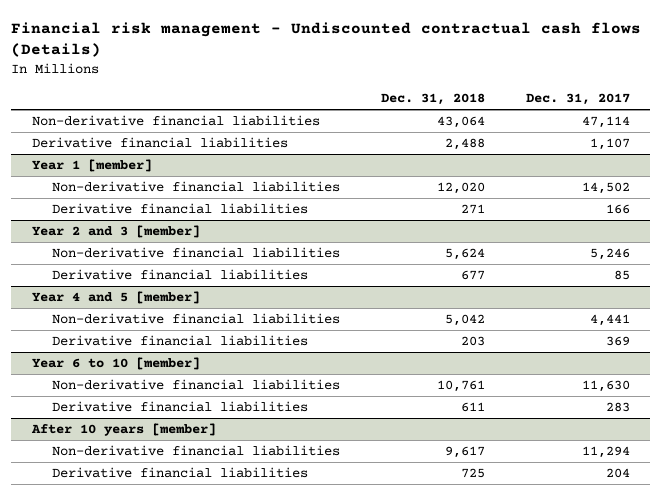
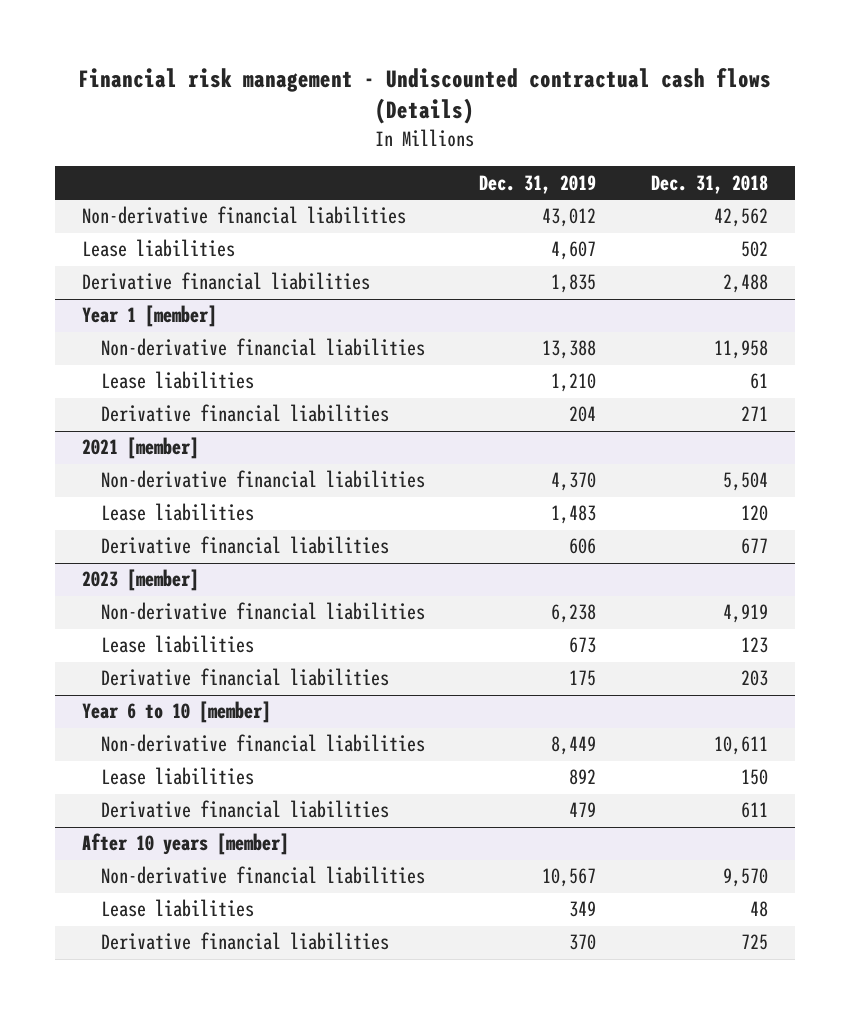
[525,93,630,106] Dec. 31, 2017 -> none
none -> [479,174,597,194] Dec. 31, 2019
[437,116,486,129] 43,064 -> [713,208,768,228] 42,562
none -> [82,239,236,258] Lease liabilities
[437,182,486,195] 12,020 -> [713,340,768,360] 11,958
none -> [101,371,255,390] Lease liabilities
[31,225,200,239] Year 2 and 3 [member] -> [82,437,200,460] 2021 [member]
[445,248,486,261] 5,624 -> [722,472,768,492] 5,504
none -> [101,503,255,522] Lease liabilities
[31,291,200,305] Year 4 and 5 [member] -> [82,569,200,592] 2023 [member]
[445,314,486,327] 5,042 -> [722,604,768,624] 4,919
none -> [101,635,255,654] Lease liabilities
[437,380,486,393] 10,761 -> [713,736,768,756] 10,611
none -> [101,767,255,786] Lease liabilities
[445,446,486,459] 9,617 -> [722,868,768,888] 9,570
none -> [101,899,255,918] Lease liabilities

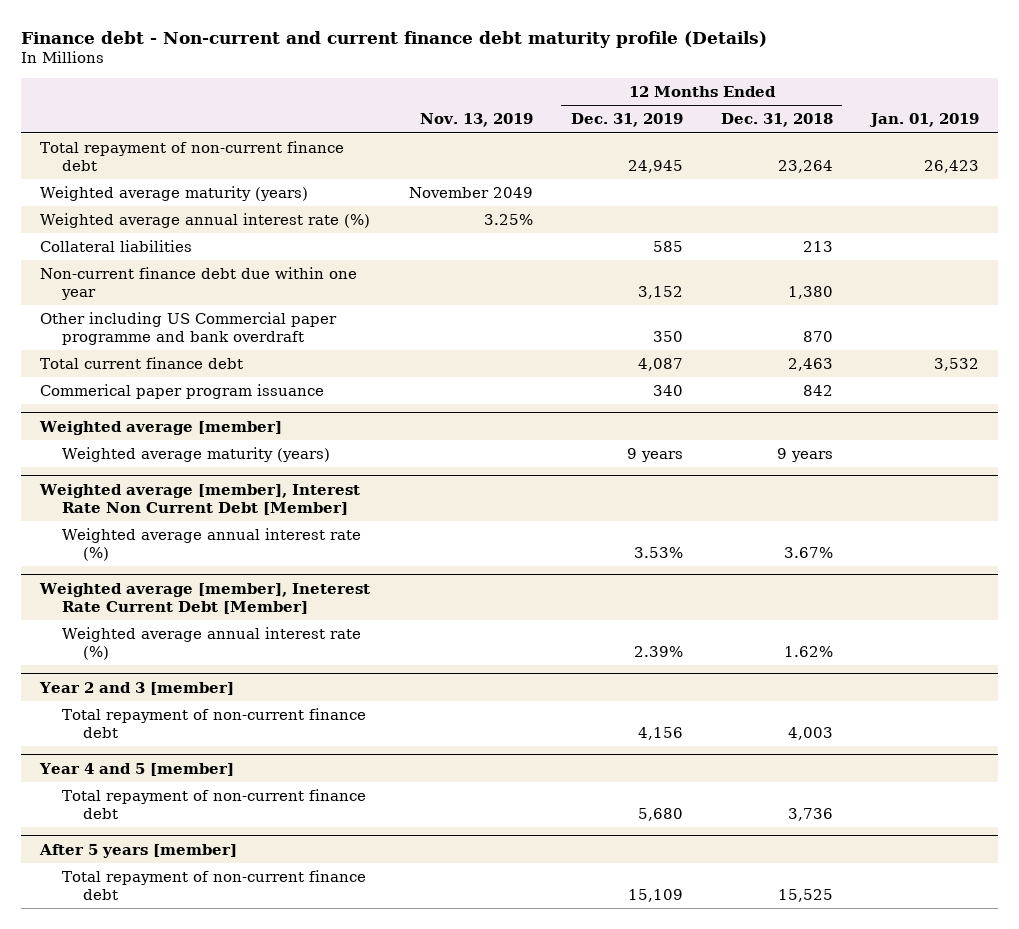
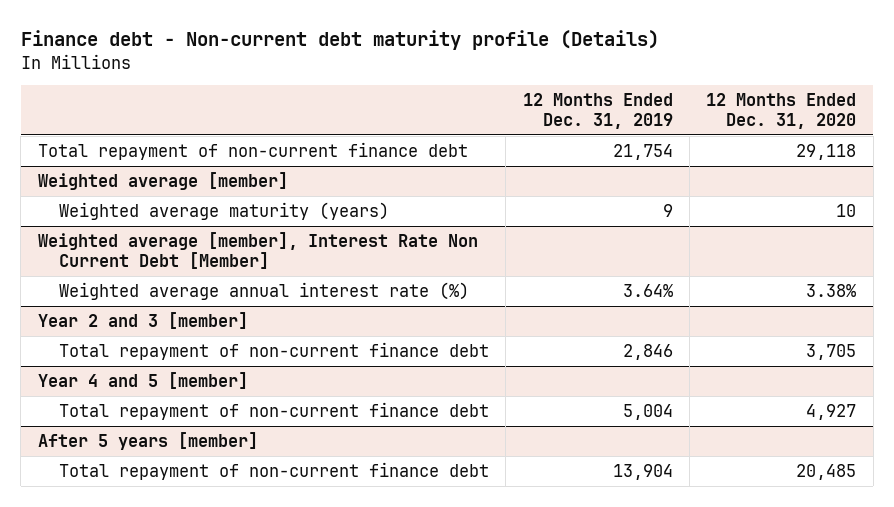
[21,30,768,48] Finance debt - Non-current and current finance debt maturity profile (Details) -> [20,30,659,51] Finance debt - Non-current debt maturity profile (Details)
[419,113,533,128] Nov. 13, 2019 -> none
[720,113,833,128] Dec. 31, 2018 -> none
[869,113,980,128] Jan. 01, 2019 -> none
none -> [706,92,857,129] 12 Months Ended Dec. 31, 2020
[40,185,309,201] Weighted average maturity (years) -> none
[40,212,371,228] Weighted average annual interest rate (%) -> none
[40,239,193,252] Collateral liabilities -> none
[40,266,358,300] Non-current finance debt due within one year -> none
[40,311,338,345] Other including US Commercial paper programme and bank overdraft -> none
[40,356,244,369] Total current finance debt -> none
[40,383,325,399] Commerical paper program issuance -> none
[627,159,683,173] 24,945 -> [612,143,673,160] 21,754
[626,447,683,462] 9 years -> [662,203,673,217] 9
[39,582,371,614] Weighted average [member], Ineterest Rate Current Debt [Member] -> none
[61,626,361,660] Weighted average annual interest rate (%) -> none
[633,546,683,558] 3.53% -> [622,283,673,297] 3.64%
[637,726,683,740] 4,156 -> [622,343,673,360] 2,846
[637,807,683,821] 5,680 -> [622,403,673,420] 5,004
[627,888,683,902] 15,109 -> [612,463,673,480] 13,904

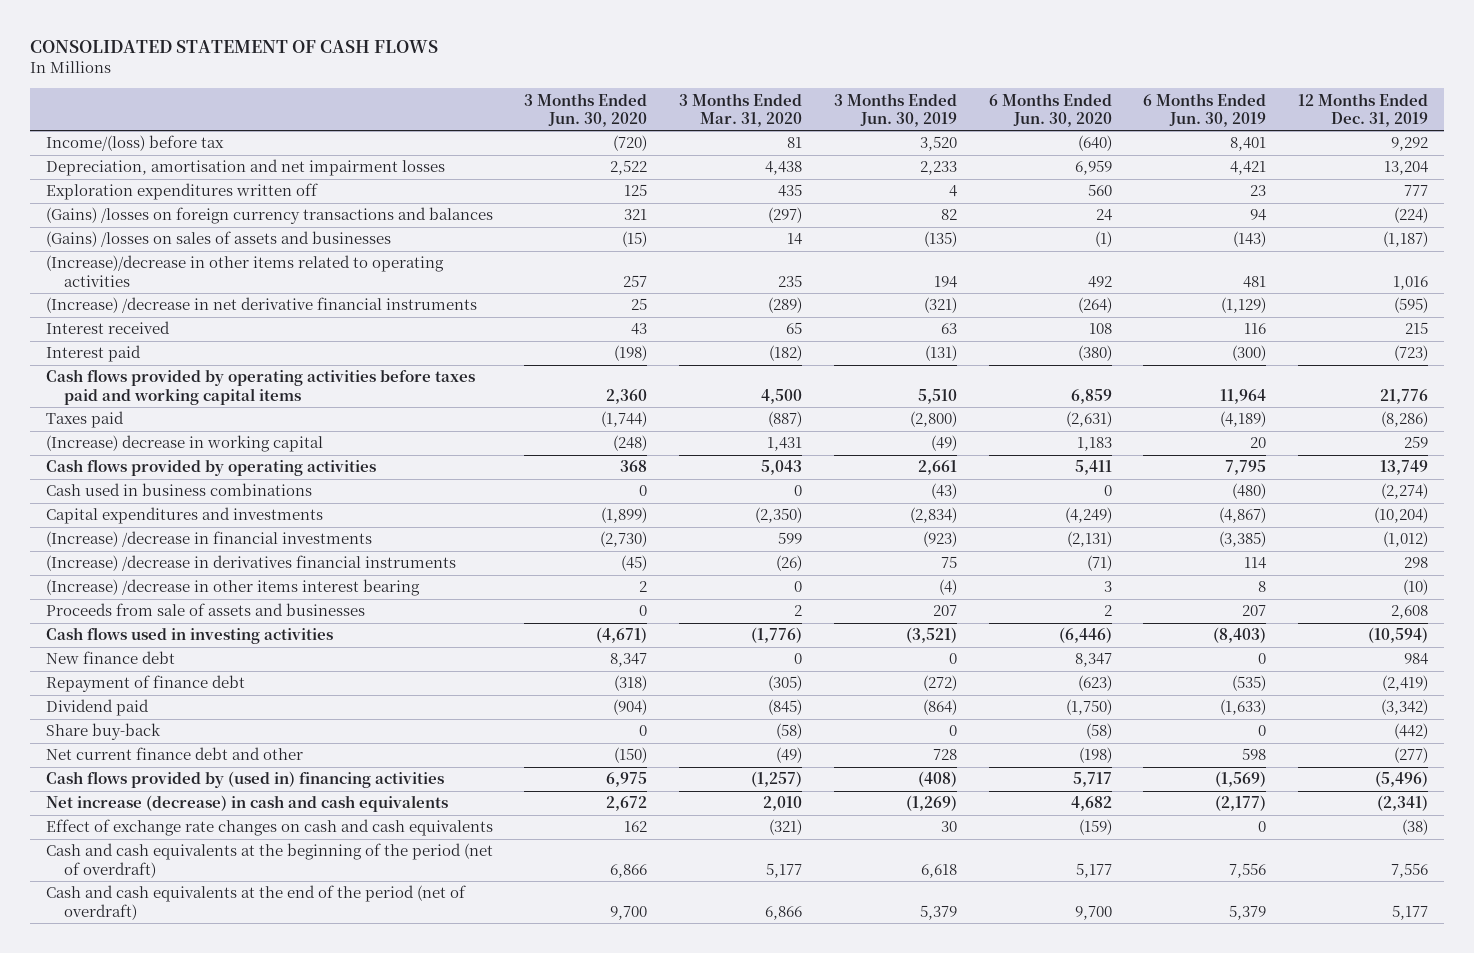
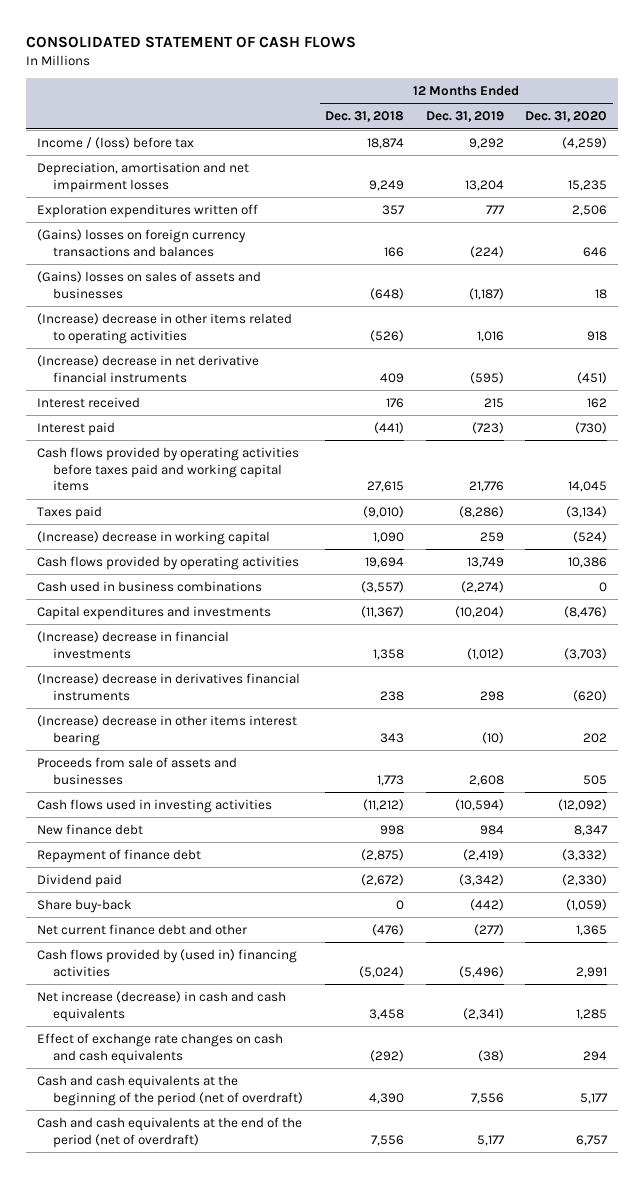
[524,92,648,127] 3 Months Ended Jun. 30, 2020 -> none
[679,92,803,127] 3 Months Ended Mar. 31, 2020 -> none
[833,92,957,127] 3 Months Ended Jun. 30, 2019 -> none
[988,92,1112,127] 6 Months Ended Jun. 30, 2020 -> none
[1143,92,1267,127] 6 Months Ended Jun. 30, 2019 -> none
none -> [324,111,404,123] Dec. 31, 2018
none -> [525,111,608,123] Dec. 31, 2020
[45,135,224,152] Income/(loss) before tax -> [36,136,194,149] Income / (loss) before tax
[45,207,493,225] (Gains) /losses on foreign currency transactions and balances -> [36,228,246,257] (Gains) losses on foreign currency transactions and balances
[45,231,391,248] (Gains) /losses on sales of assets and businesses -> [36,270,261,299] (Gains) losses on sales of assets and businesses
[45,255,444,287] (Increase)/decrease in other items related to operating activities -> [36,312,292,344] (Increase) decrease in other items related to operating activities
[45,297,477,314] (Increase) /decrease in net derivative financial instruments -> [36,354,259,383] (Increase) decrease in net derivative financial instruments
[45,531,372,548] (Increase) /decrease in financial investments -> [36,630,229,659] (Increase) decrease in financial investments
[45,555,456,572] (Increase) /decrease in derivatives financial instruments -> [36,672,300,701] (Increase) decrease in derivatives financial instruments
[45,579,420,597] (Increase) /decrease in other items interest bearing -> [36,714,297,746] (Increase) decrease in other items interest bearing

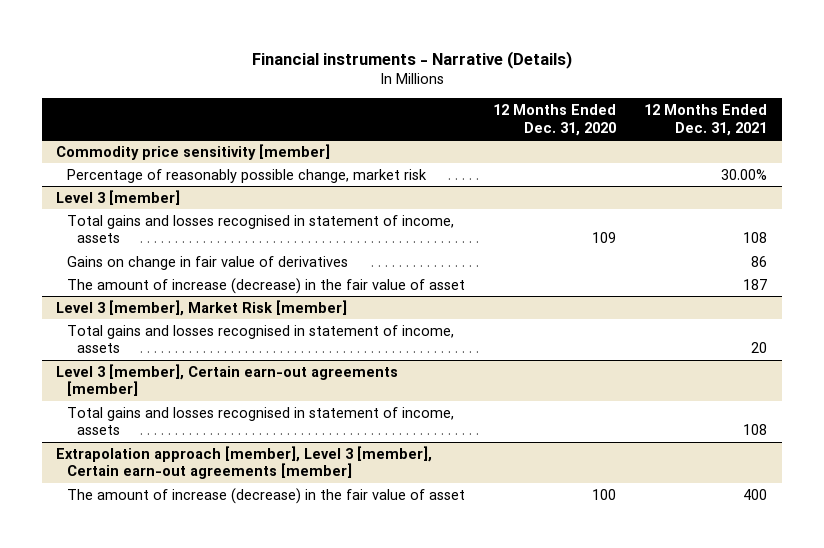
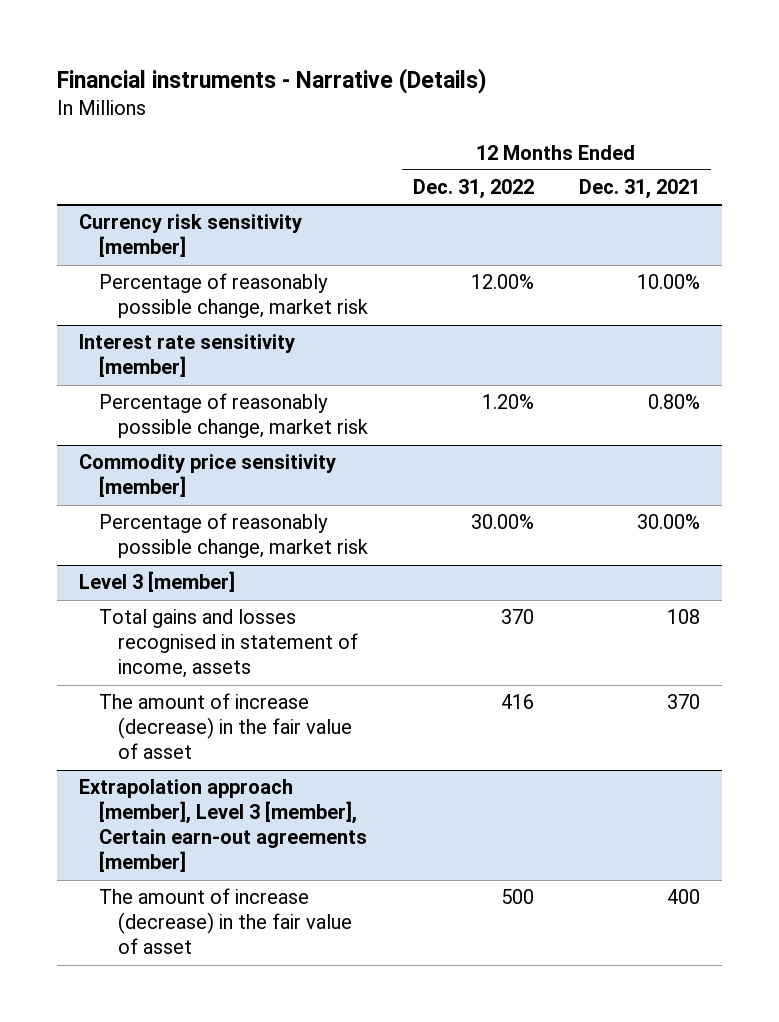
[493,104,617,136] 12 Months Ended Dec. 31, 2020 -> none
none -> [412,179,534,200] Dec. 31, 2022
none -> [79,214,303,258] Currency risk sensitivity [member]
none -> [98,273,368,319] Percentage of reasonably possible change, market risk
none -> [79,334,296,378] Interest rate sensitivity [member]
none -> [98,393,368,439] Percentage of reasonably possible change, market risk
[66,255,348,270] Gains on change in fair value of derivatives -> none
[56,299,348,316] Level 3 [member], Market Risk [member] -> none
[66,324,454,354] Total gains and losses recognised in statement of income, assets -> none
[56,363,399,397] Level 3 [member], Certain earn-out agreements [member] -> none
[66,406,454,436] Total gains and losses recognised in statement of income, assets -> none
[743,278,768,290] 187 -> [666,694,700,710] 370

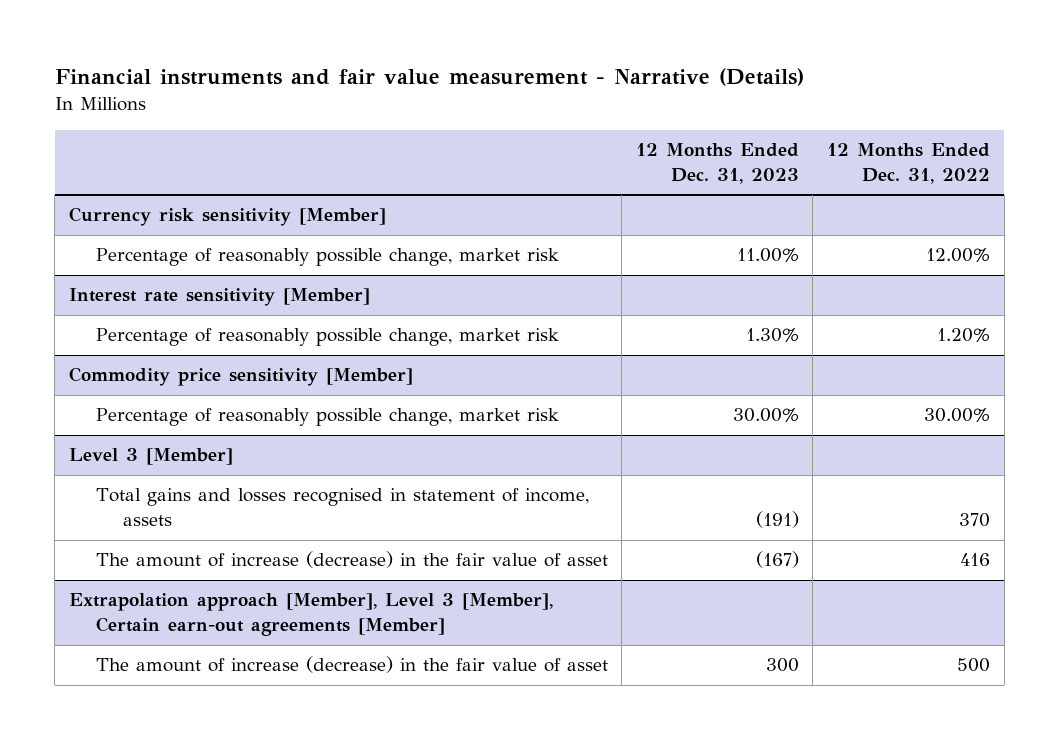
[56,67,487,94] Financial instruments - Narrative (Details) -> [54,68,804,87] Financial instruments and fair value measurement - Narrative (Details)
[578,179,700,200] Dec. 31, 2021 -> none
none -> [635,143,799,185] 12 Months Ended Dec. 31, 2023
[79,214,303,258] Currency risk sensitivity [member] -> [68,207,386,227] Currency risk sensitivity [Member]
[79,334,296,378] Interest rate sensitivity [member] -> [68,288,370,307] Interest rate sensitivity [Member]
[79,454,337,498] Commodity price sensitivity [member] -> [68,367,413,387] Commodity price sensitivity [Member]
[79,571,236,593] Level 3 [member] -> [68,448,233,466] Level 3 [Member]
[79,779,367,873] Extrapolation approach [member], Level 3 [member], Certain earn-out agreements [member] -> [68,593,553,637] Extrapolation approach [Member], Level 3 [Member], Certain earn-out agreements [Member]

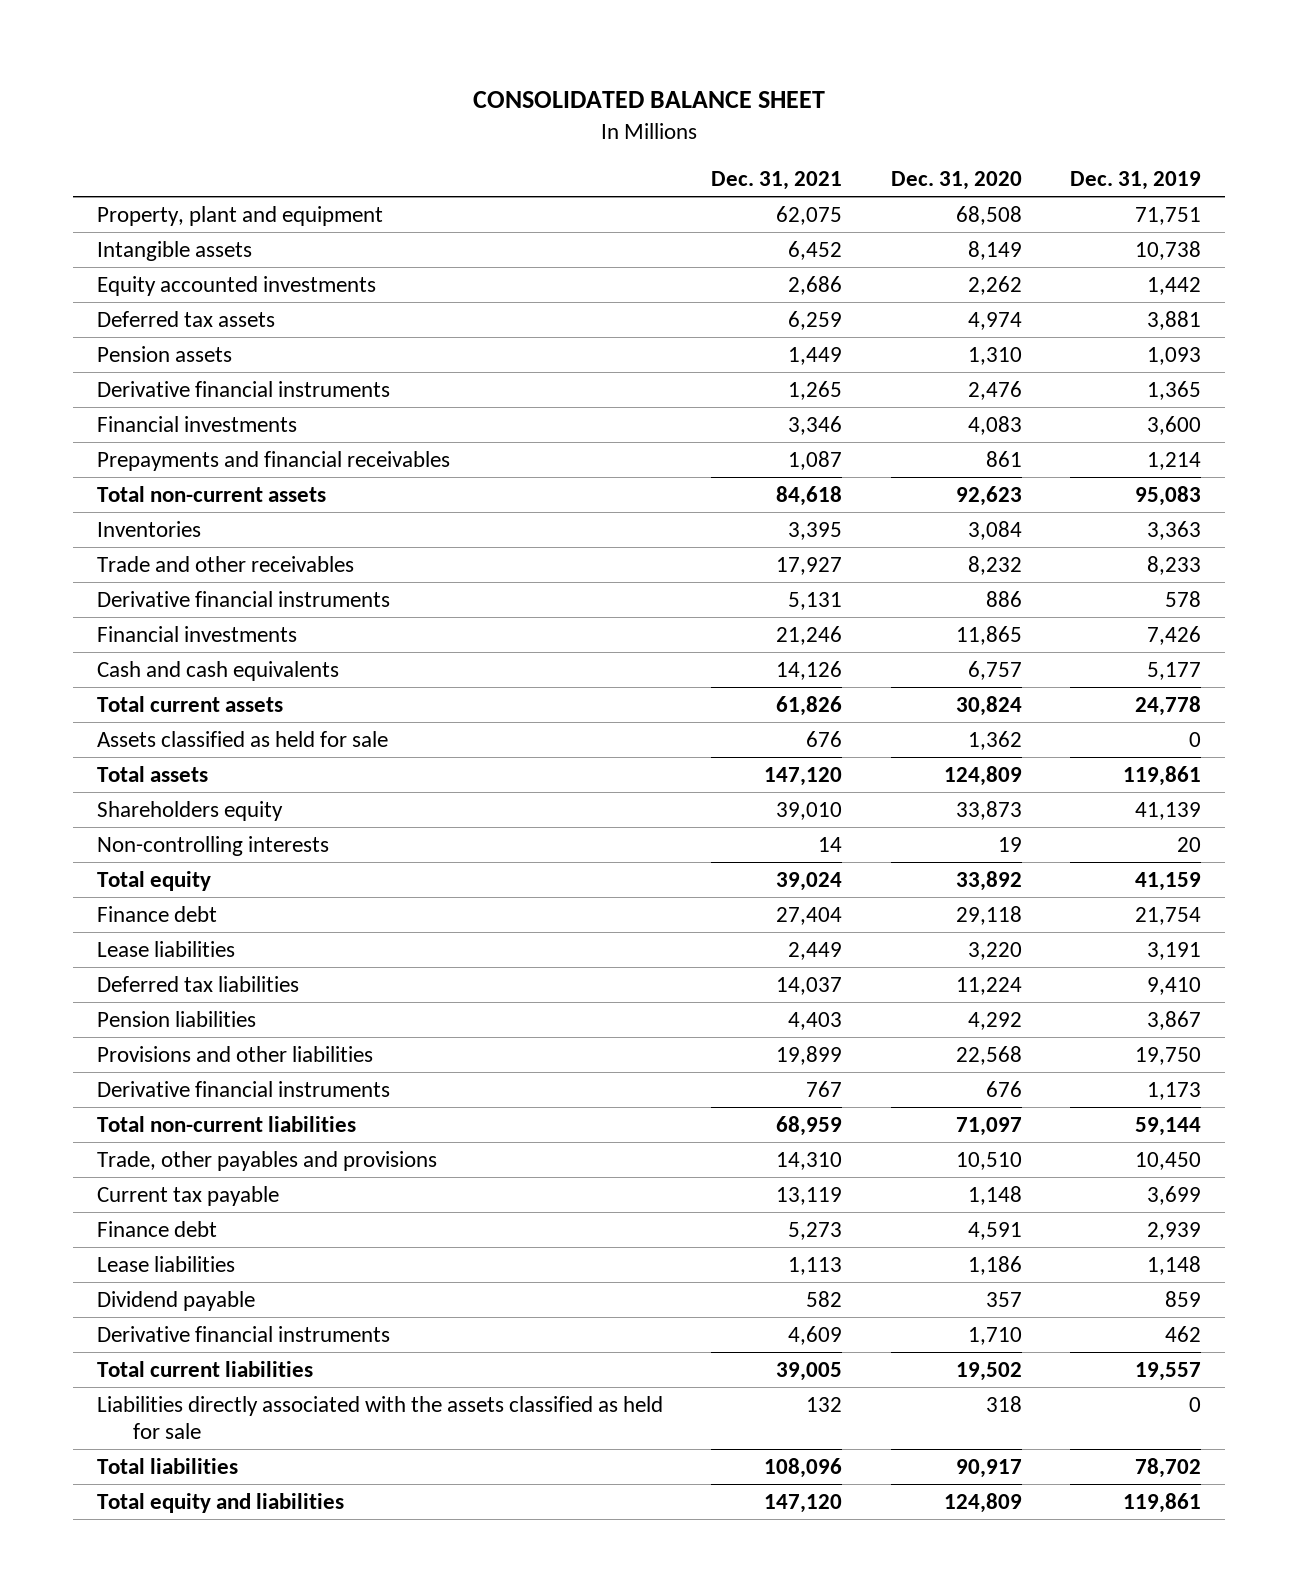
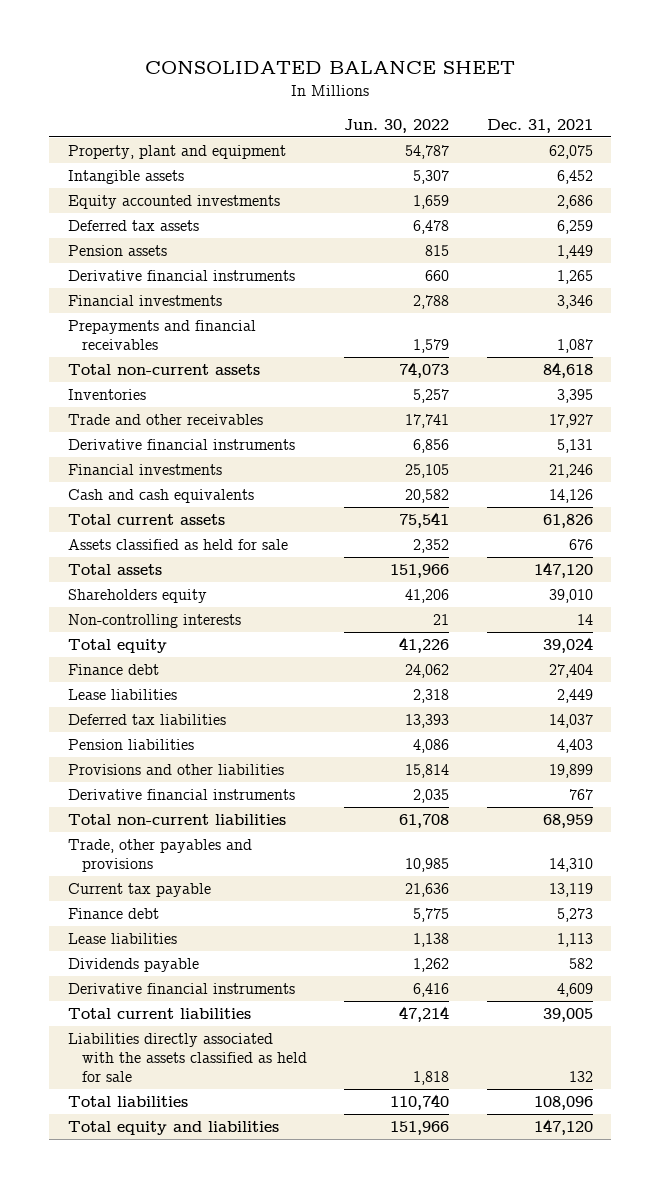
[890,171,1022,191] Dec. 31, 2020 -> none
[1069,171,1201,191] Dec. 31, 2019 -> none
none -> [344,118,450,133] Jun. 30, 2022
[97,1290,256,1311] Dividend payable -> [67,958,199,973] Dividends payable

